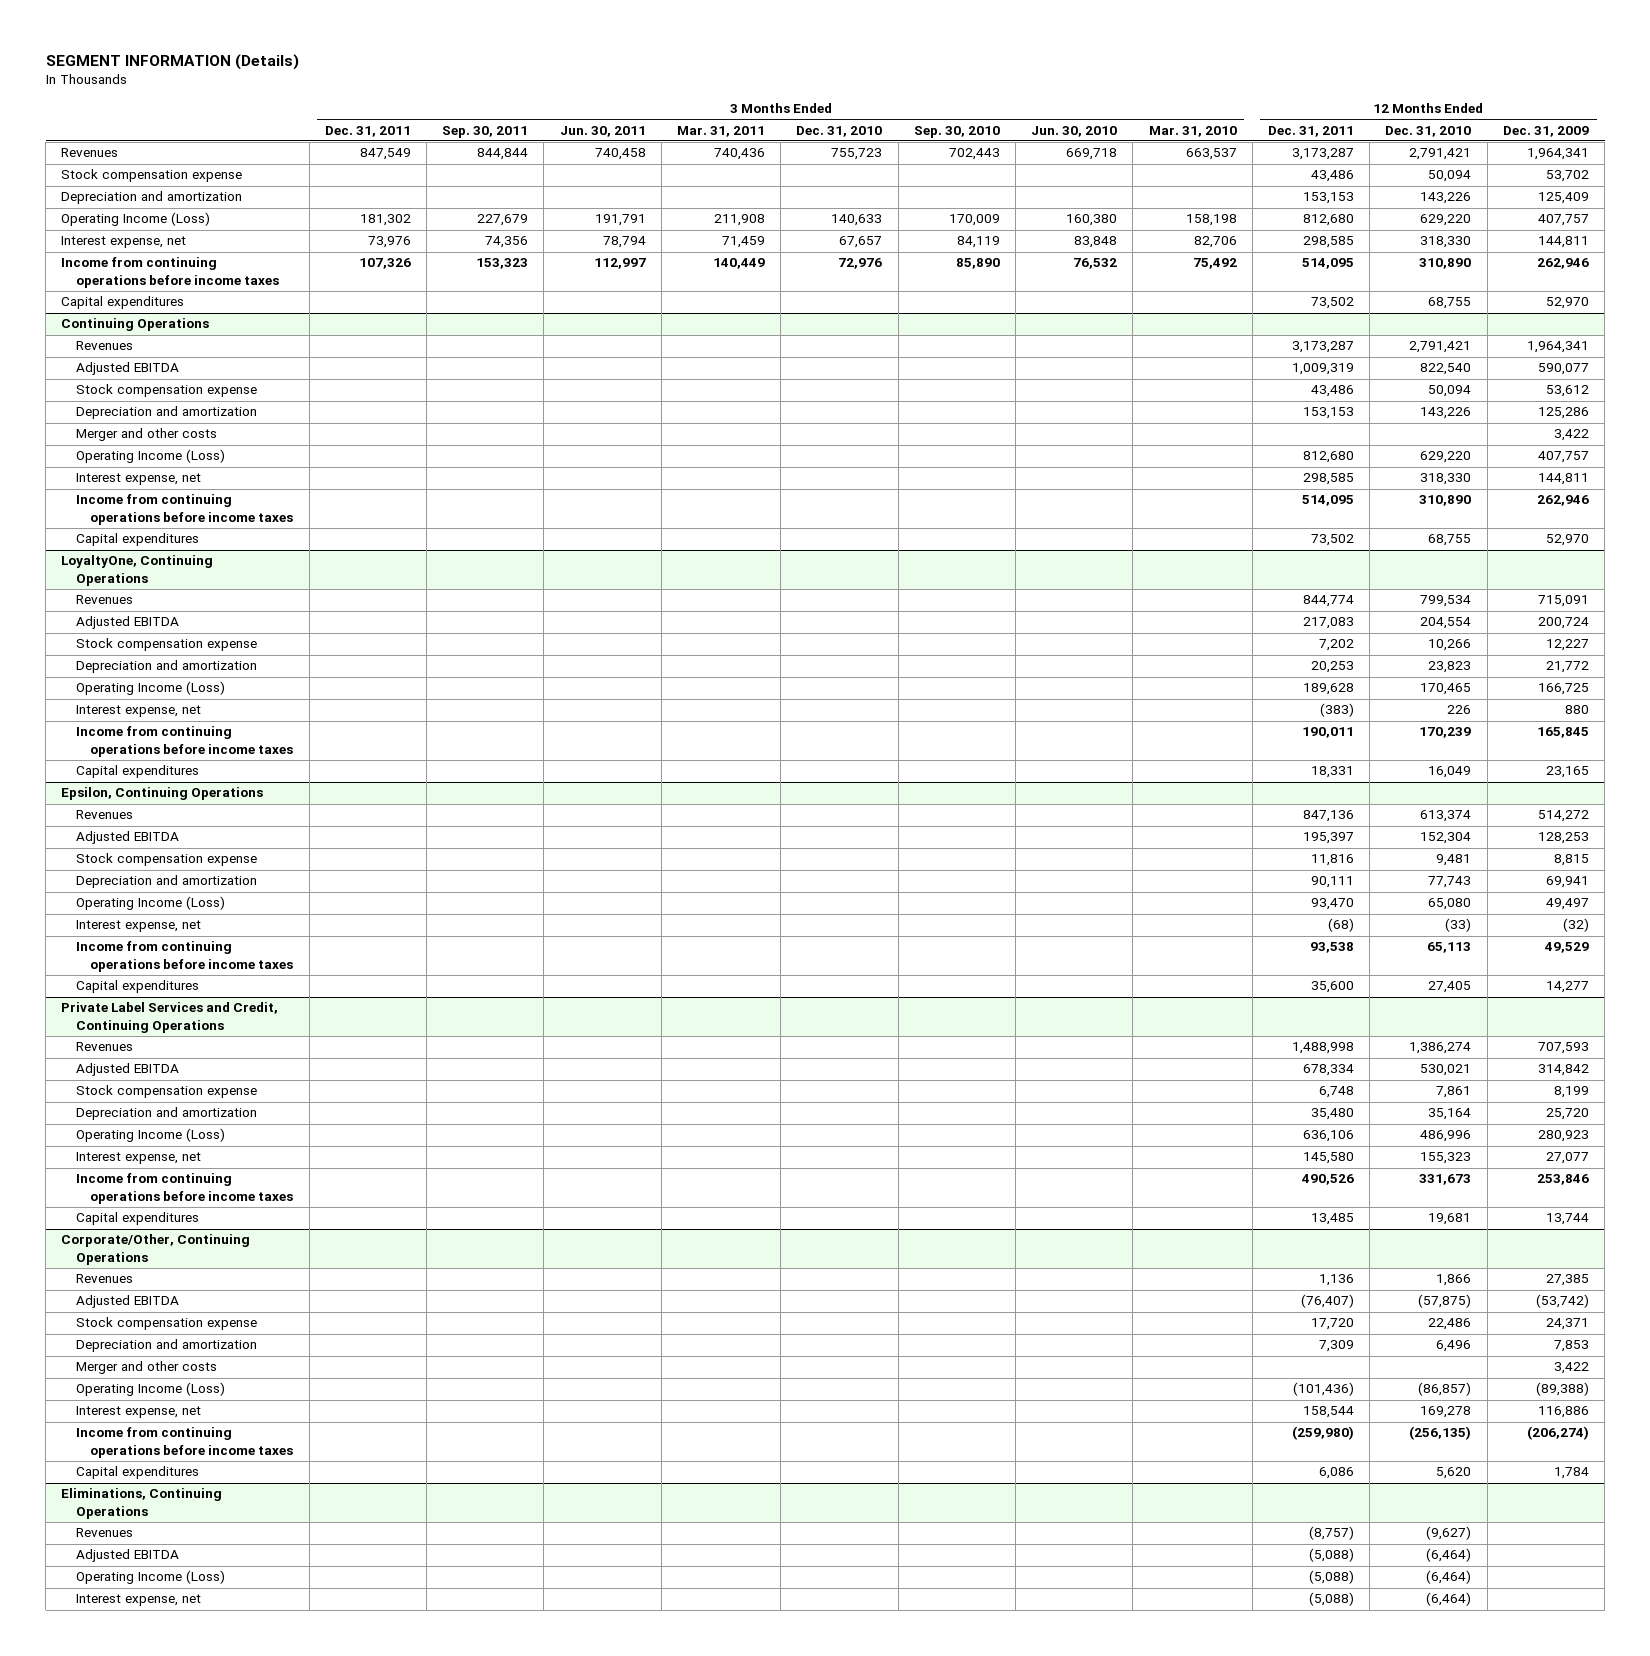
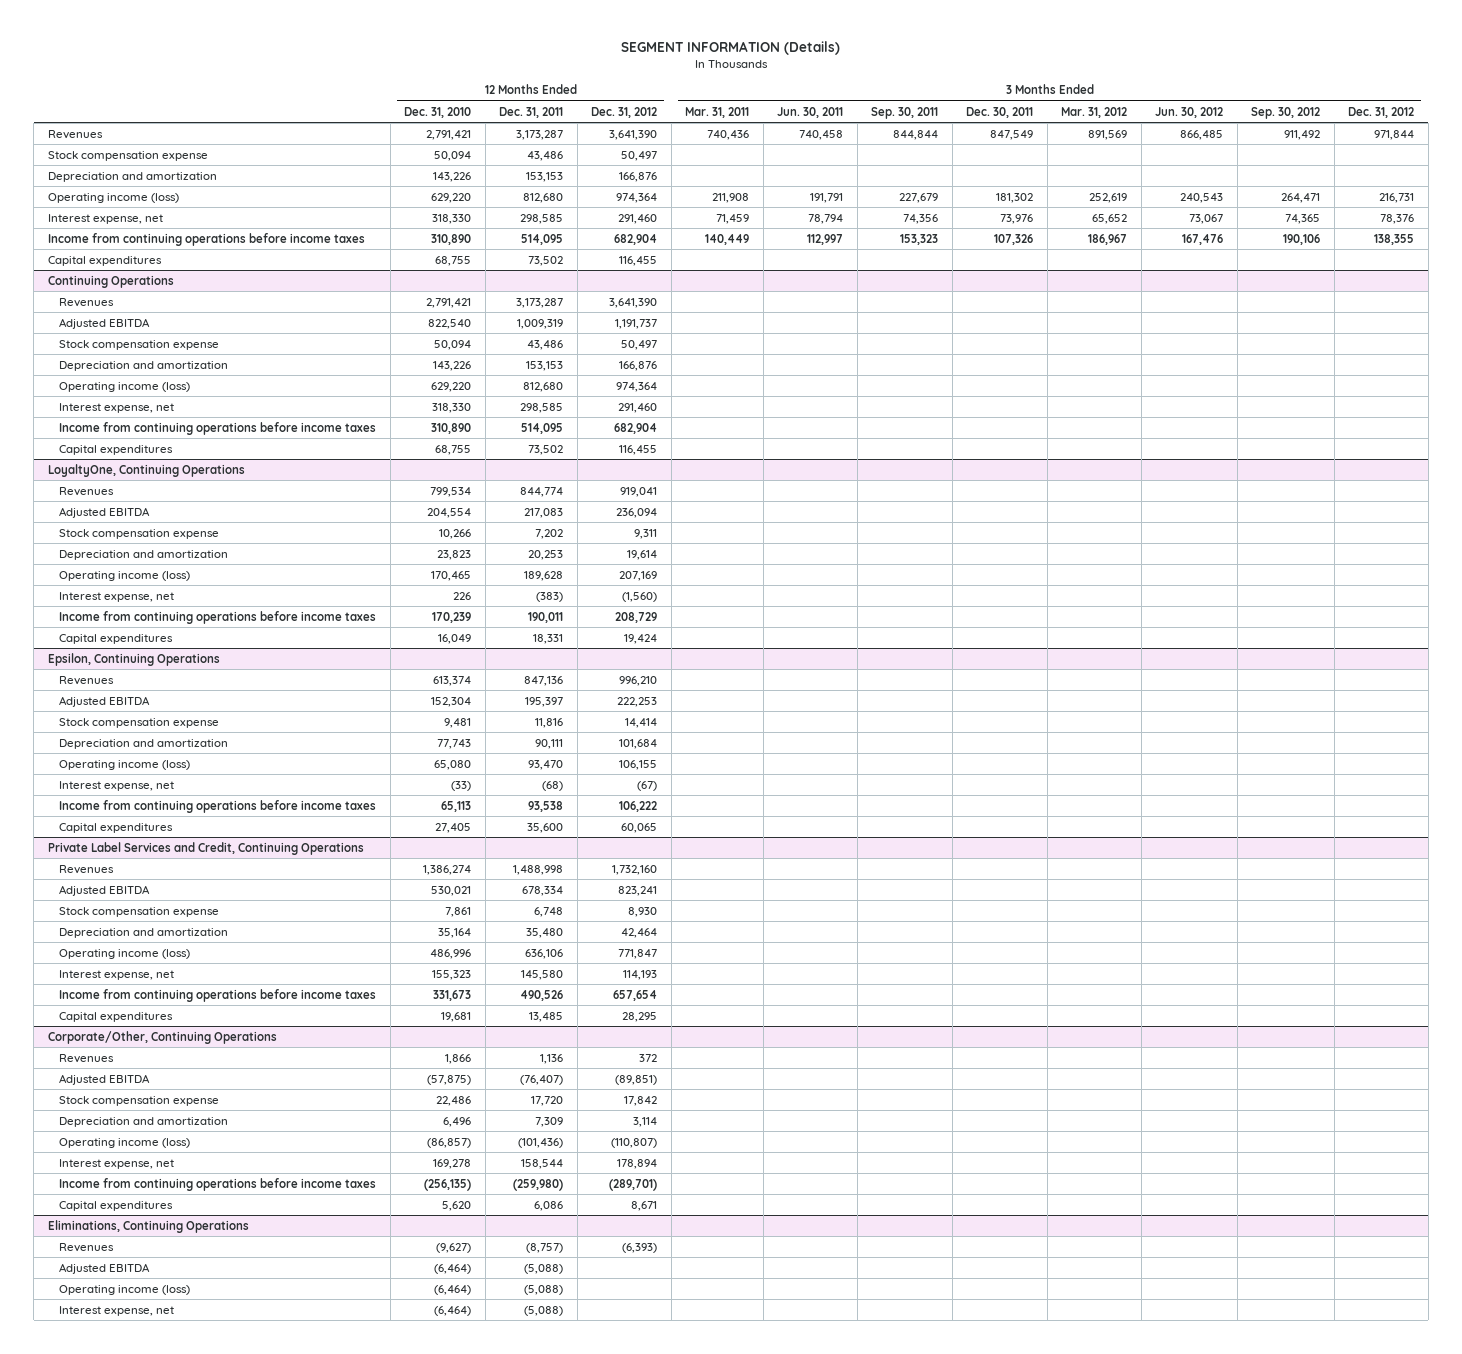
[324,125,411,137] Dec. 31, 2011 -> none
[796,125,883,137] Dec. 31, 2010 -> none
[913,125,1000,138] Sep. 30, 2010 -> none
[1031,125,1118,137] Jun. 30, 2010 -> none
[1148,125,1237,137] Mar. 31, 2010 -> none
[1502,125,1589,137] Dec. 31, 2009 -> none
none -> [591,106,658,118] Dec. 31, 2012
none -> [966,106,1034,118] Dec. 30, 2011
none -> [1061,106,1128,118] Mar. 31, 2012
none -> [1155,106,1224,118] Jun. 30, 2012
none -> [1251,106,1321,119] Sep. 30, 2012
none -> [1348,106,1415,118] Dec. 31, 2012
[61,212,211,227] Operating Income (Loss) -> [47,192,179,203] Operating income (loss)
[75,428,217,442] Merger and other costs -> none
[75,449,225,464] Operating Income (Loss) -> [59,381,191,392] Operating income (loss)
[75,681,225,696] Operating Income (Loss) -> [59,570,191,581] Operating income (loss)
[75,896,225,911] Operating Income (Loss) -> [59,759,191,770] Operating income (loss)
[75,1128,225,1143] Operating Income (Loss) -> [59,948,191,959] Operating income (loss)
[75,1361,217,1375] Merger and other costs -> none
[75,1382,225,1397] Operating Income (Loss) -> [59,1137,191,1148] Operating income (loss)
[75,1570,225,1585] Operating Income (Loss) -> [59,1284,191,1295] Operating income (loss)

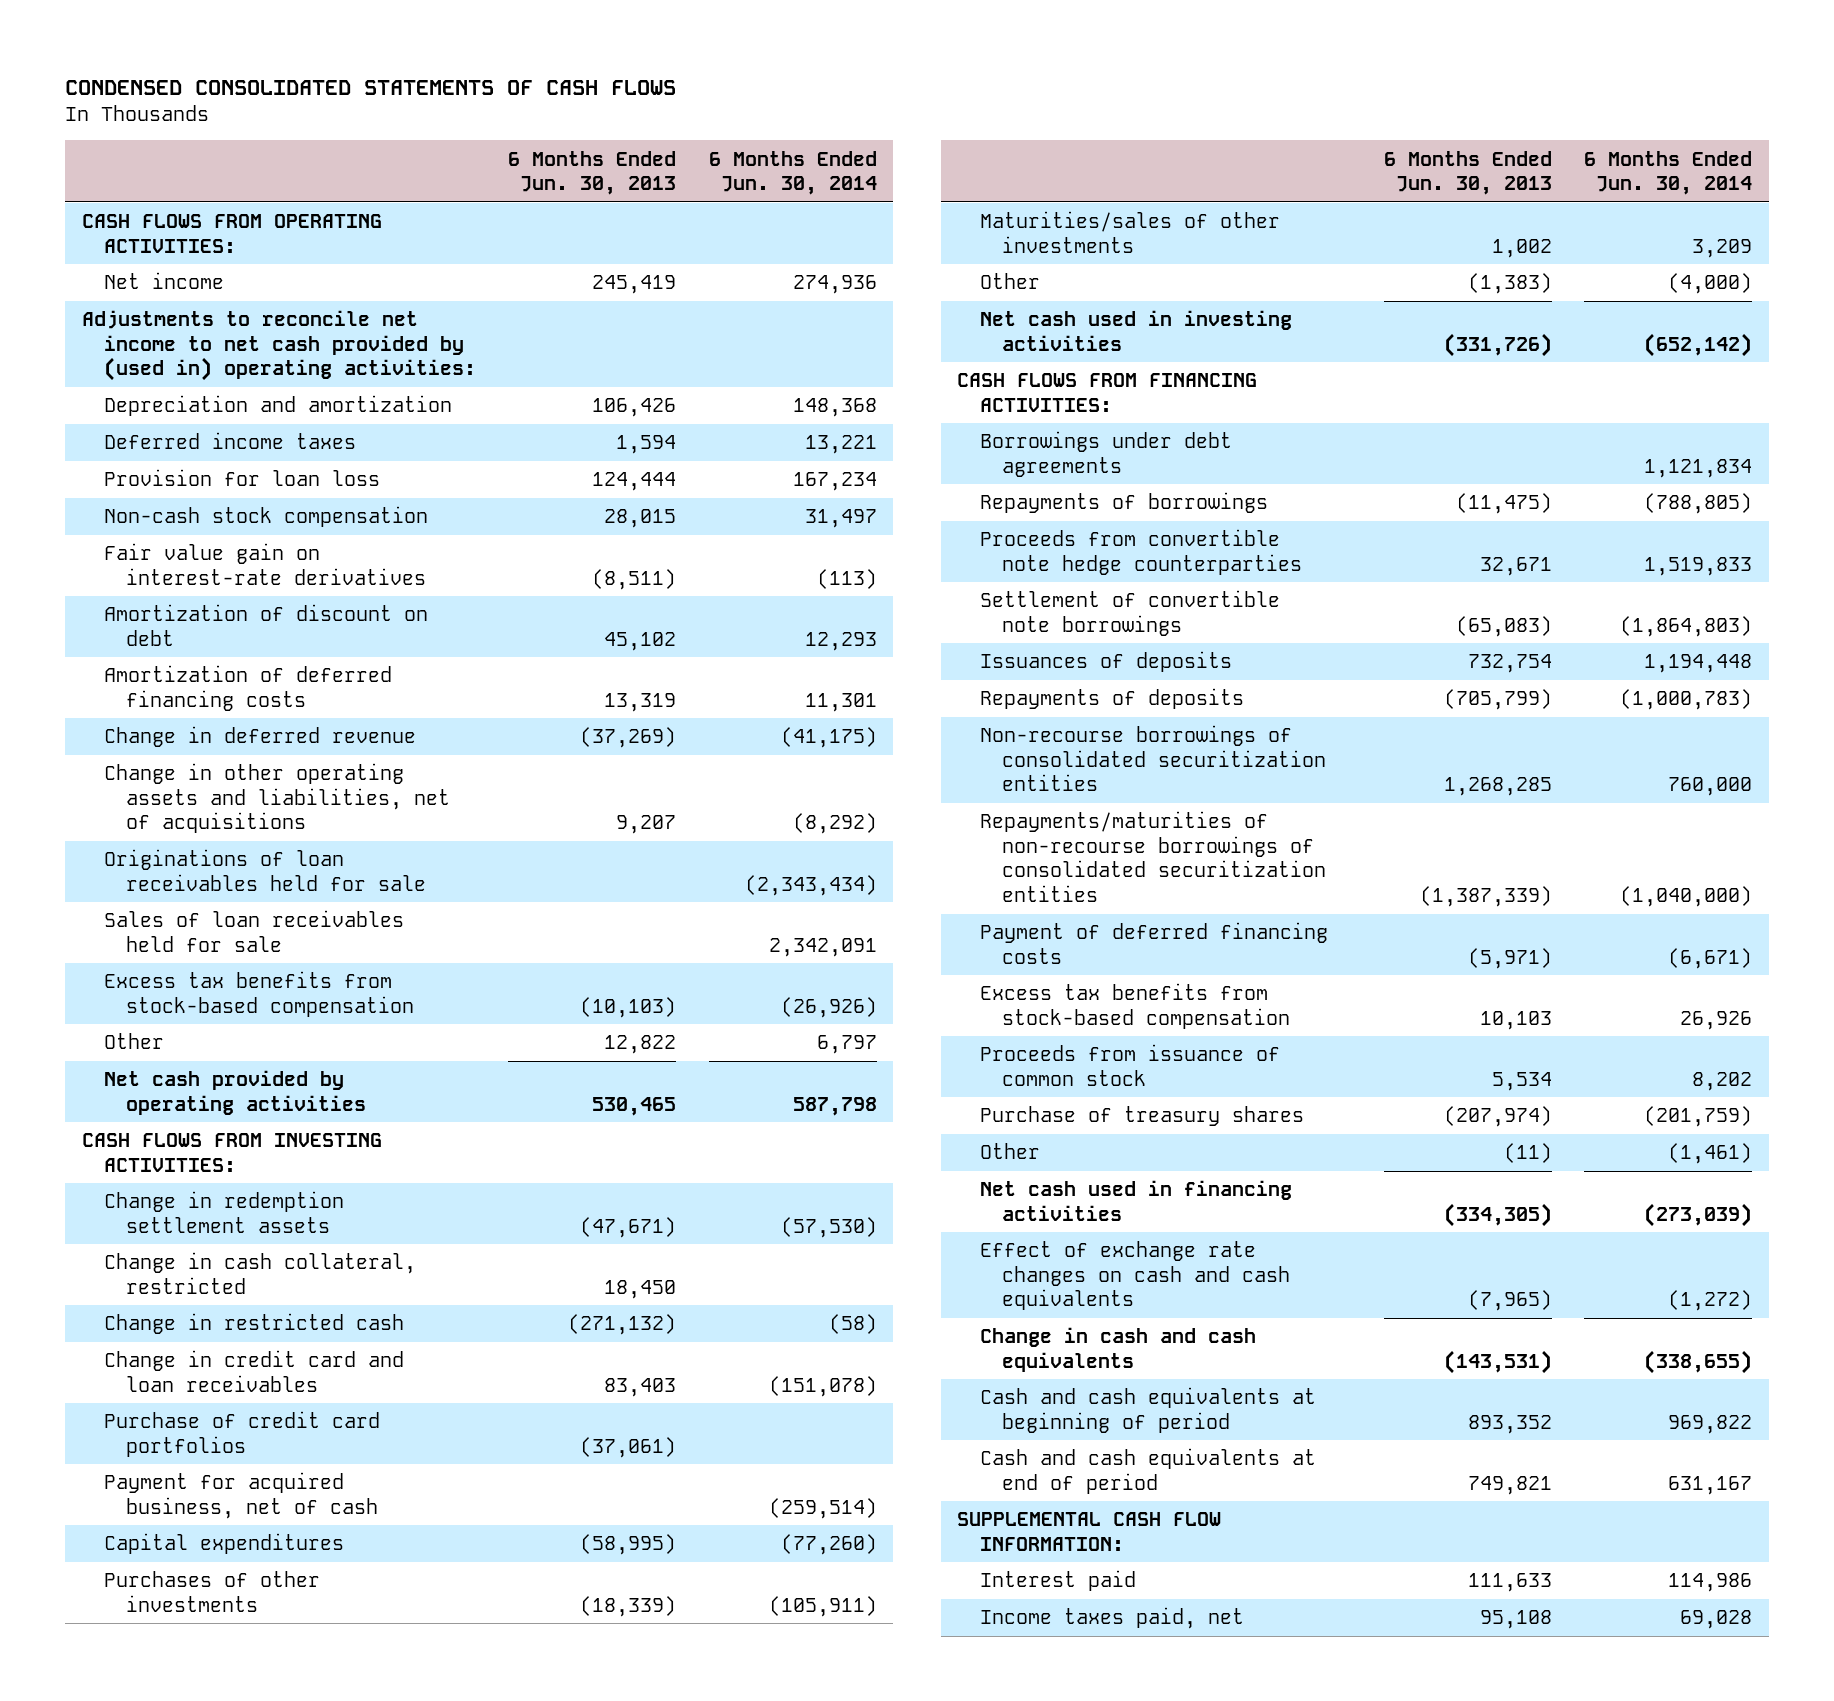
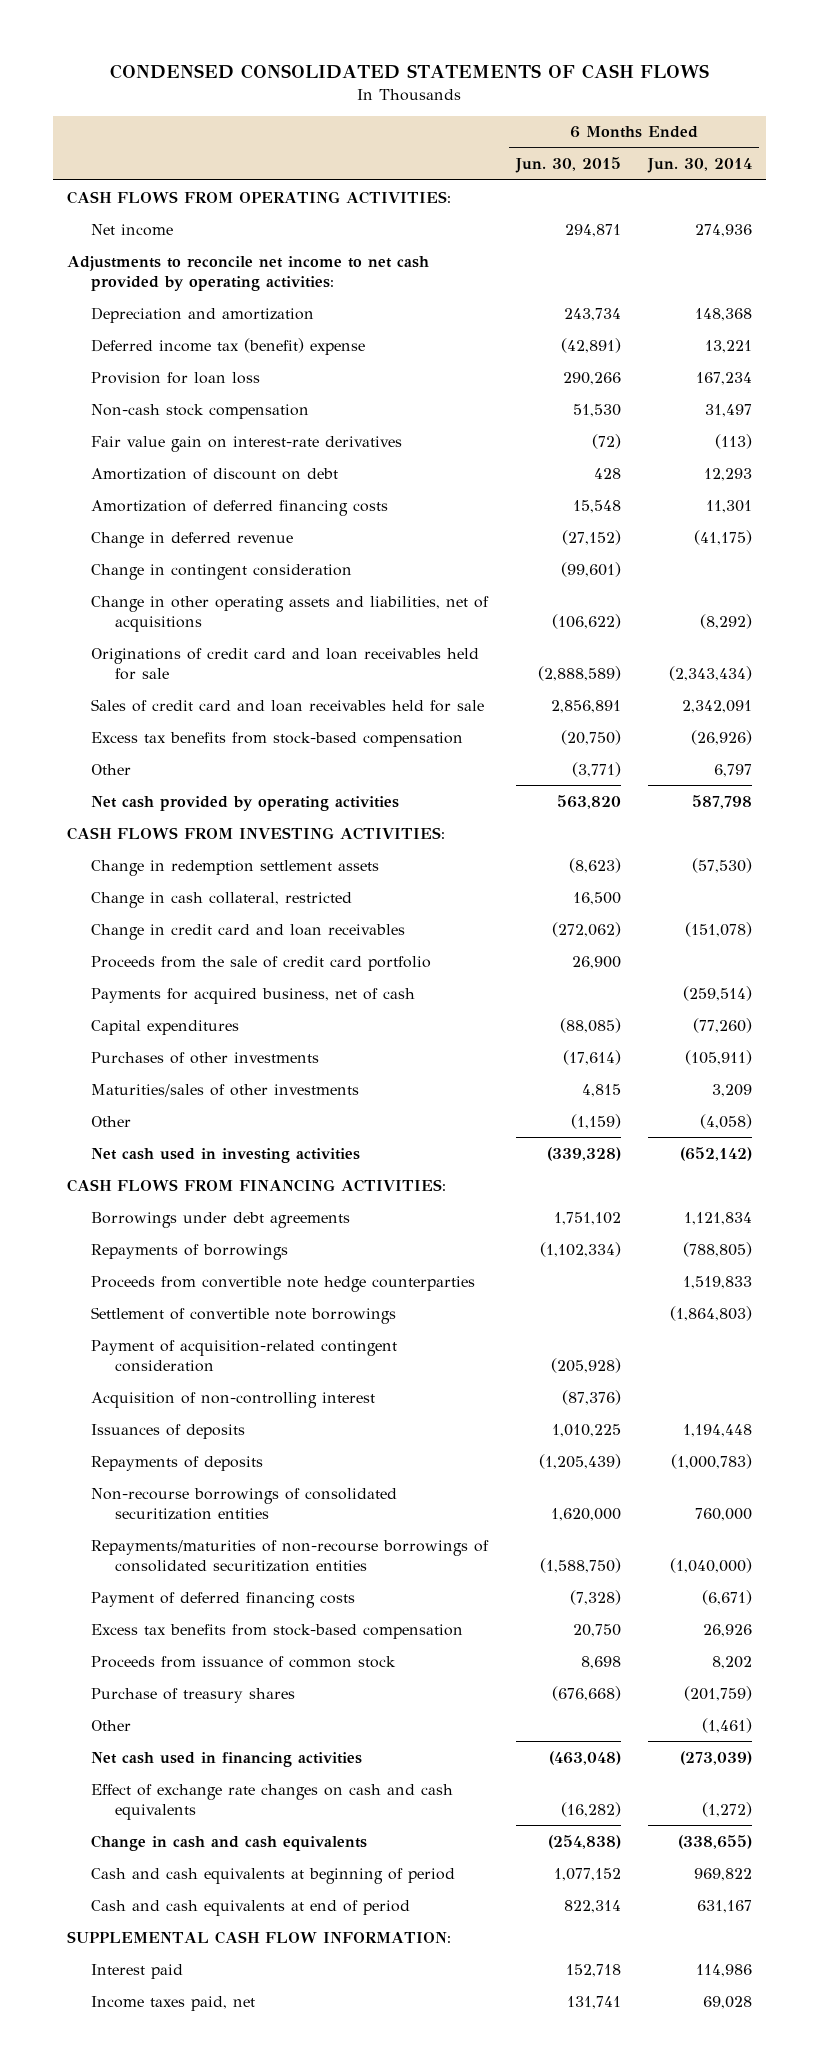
[508,150,677,196] 6 Months Ended Jun. 30, 2013 -> none
none -> [514,157,621,174] Jun. 30, 2015
[81,310,476,382] Adjustments to reconcile net income to net cash provided by (used in) operating activities: -> [66,255,429,291] Adjustments to reconcile net income to net cash provided by operating activities:
[103,432,356,450] Deferred income taxes -> [91,337,366,355] Deferred income tax (benefit) expense
none -> [91,563,353,580] Change in contingent consideration
[103,849,426,891] Originations of loan receivables held for sale -> [91,647,480,680] Originations of credit card and loan receivables held for sale
[103,910,404,952] Sales of loan receivables held for sale -> [91,698,485,712] Sales of credit card and loan receivables held for sale
[103,1313,404,1335] Change in restricted cash -> none
[103,1411,380,1457] Purchase of credit card portfolios -> none
none -> [91,955,432,971] Proceeds from the sale of credit card portfolio
[103,1472,378,1519] Payment for acquired business, net of cash -> [91,987,416,1004] Payments for acquired business, net of cash
[1668,273,1753,295] (4,000) -> [700,1113,753,1129] (4,058)
none -> [91,1339,398,1372] Payment of acquisition-related contingent consideration
none -> [91,1391,376,1408] Acquisition of non-controlling interest

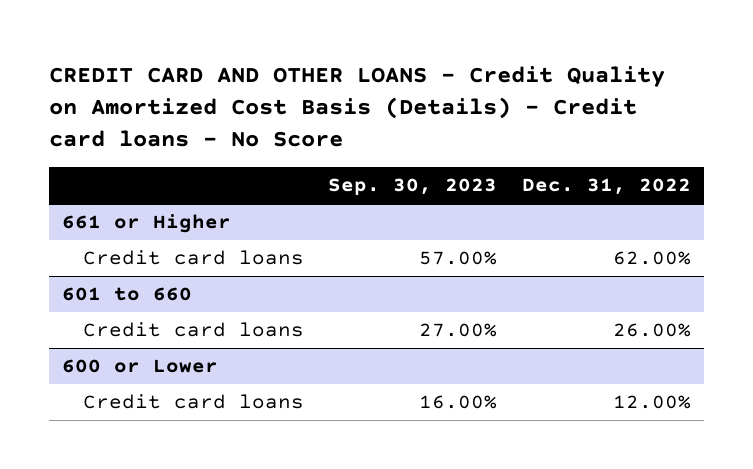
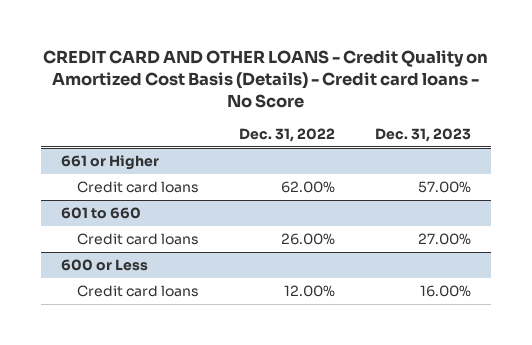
[328,178,498,196] Sep. 30, 2023 -> none
none -> [375,127,472,142] Dec. 31, 2023
[61,359,218,374] 600 or Lower -> [60,259,148,272] 600 or Less

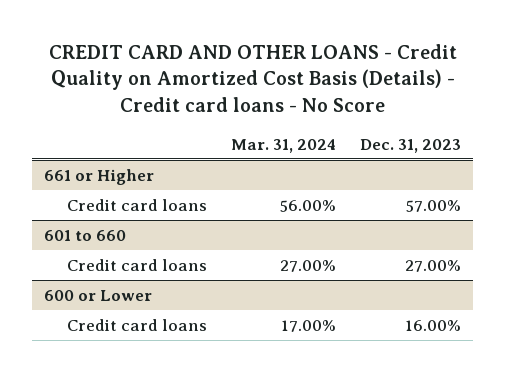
[239,127,336,142] Dec. 31, 2022 -> none
none -> [231,138,337,153] Mar. 31, 2024
[60,259,148,272] 600 or Less -> [44,289,153,301] 600 or Lower

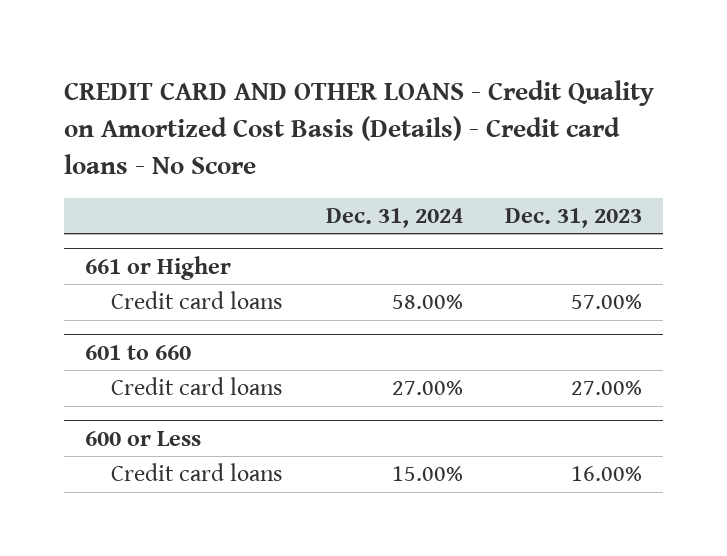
[231,138,337,153] Mar. 31, 2024 -> none
none -> [325,207,463,228] Dec. 31, 2024
[44,289,153,301] 600 or Lower -> [84,430,201,446] 600 or Less

